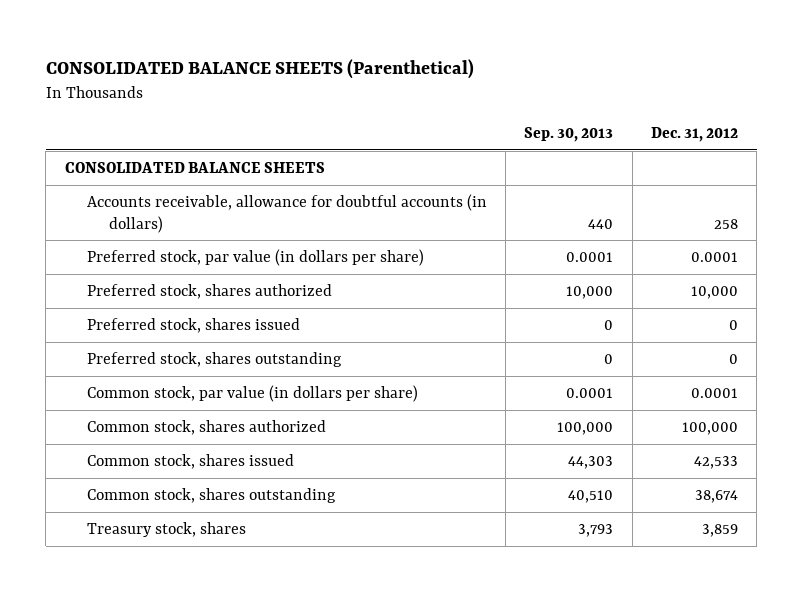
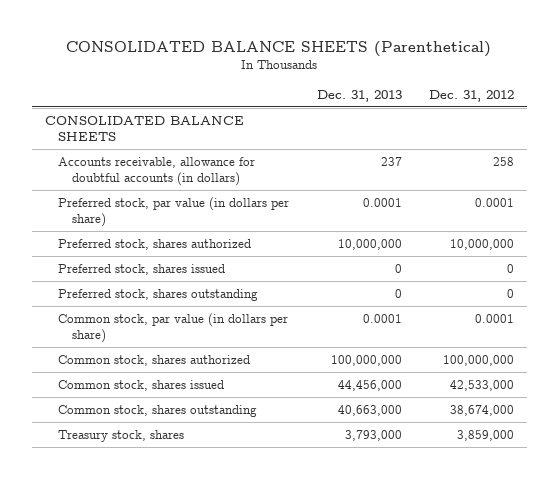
[524,127,614,143] Sep. 30, 2013 -> none
none -> [316,89,402,102] Dec. 31, 2013
[691,285,739,299] 10,000 -> [449,238,514,250] 10,000,000
[682,421,739,435] 100,000 -> [442,354,514,366] 100,000,000
[694,455,739,469] 42,533 -> [449,379,514,391] 42,533,000
[695,489,739,503] 38,674 -> [449,404,514,416] 38,674,000
[702,523,739,537] 3,859 -> [456,429,514,441] 3,859,000

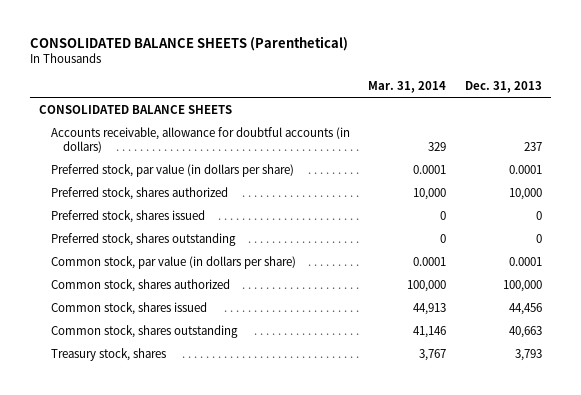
[428,89,514,102] Dec. 31, 2012 -> none
none -> [368,80,447,93] Mar. 31, 2014
[337,238,402,250] 10,000,000 -> [508,187,542,200] 10,000
[330,354,402,366] 100,000,000 -> [502,279,542,292] 100,000
[337,379,402,391] 44,456,000 -> [508,302,542,315] 44,456
[337,404,402,416] 40,663,000 -> [508,325,542,338] 40,663
[344,429,402,441] 3,793,000 -> [514,348,542,361] 3,793

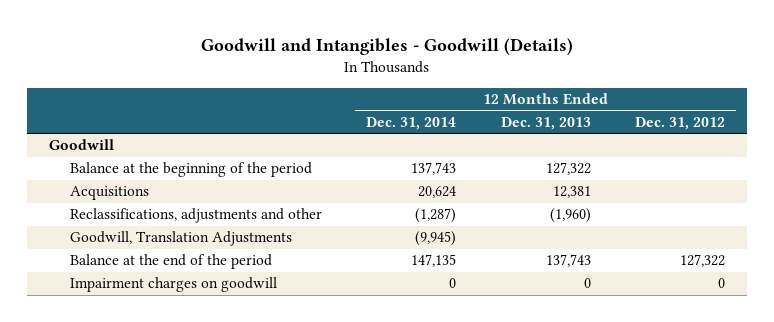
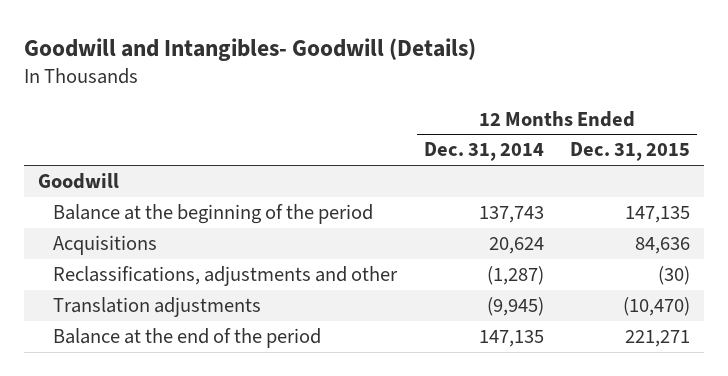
[201,38,574,56] Goodwill and Intangibles - Goodwill (Details) -> [24,37,477,61] Goodwill and Intangibles- Goodwill (Details)
[500,117,591,131] Dec. 31, 2013 -> none
[634,117,725,131] Dec. 31, 2012 -> none
none -> [570,142,691,162] Dec. 31, 2015
[70,231,293,247] Goodwill, Translation Adjustments -> [52,297,261,318] Translation adjustments
[70,277,278,293] Impairment charges on goodwill -> none

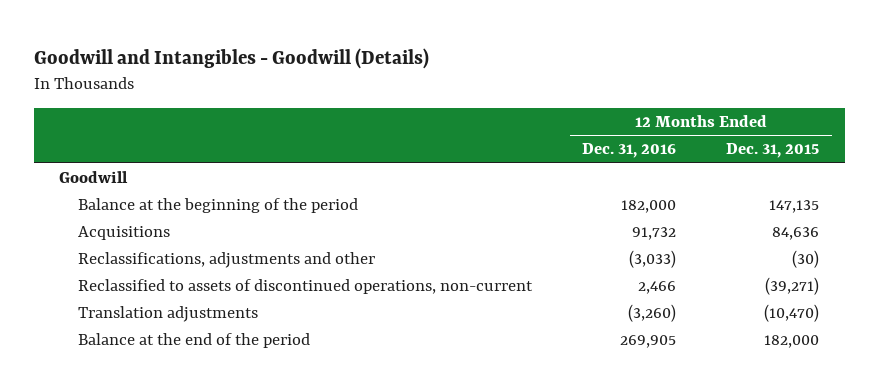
[24,37,477,61] Goodwill and Intangibles- Goodwill (Details) -> [34,47,430,69] Goodwill and Intangibles - Goodwill (Details)
[423,142,544,162] Dec. 31, 2014 -> none
none -> [582,143,677,159] Dec. 31, 2016
none -> [78,278,534,294] Reclassified to assets of discontinued operations, non-current
[625,330,691,348] 221,271 -> [764,334,820,348] 182,000

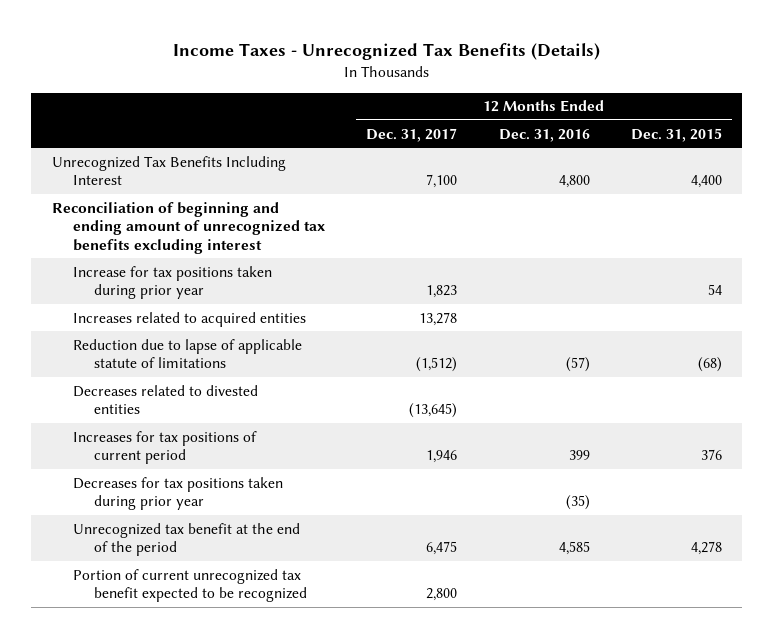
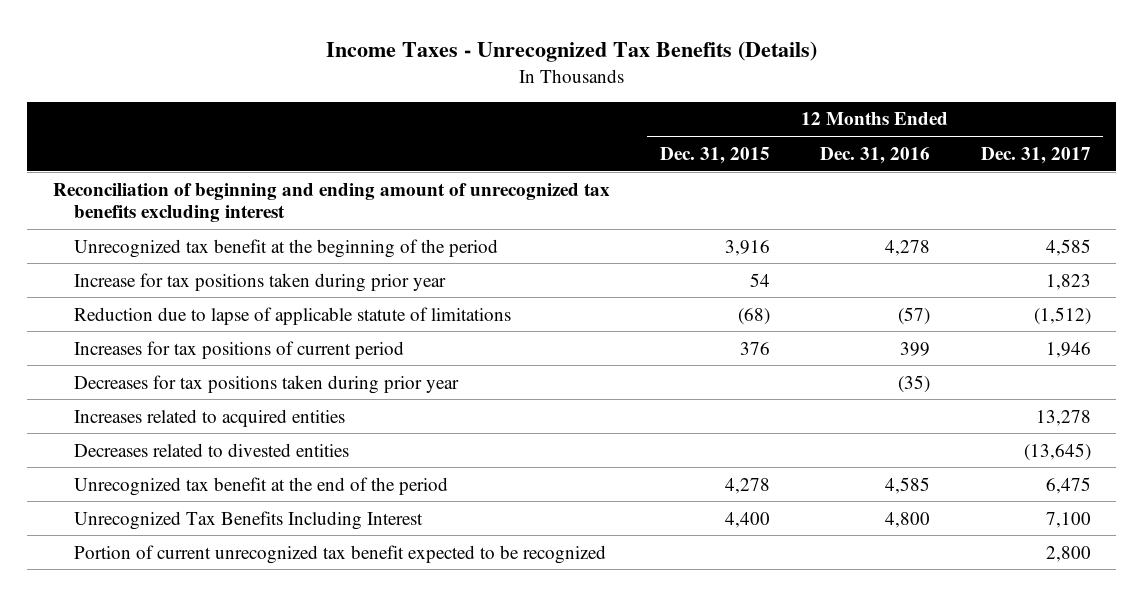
none -> [73,238,498,258] Unrecognized tax benefit at the beginning of the period
[72,311,306,327] Increases related to acquired entities -> [73,408,345,427] Increases related to acquired entities
[72,384,258,415] Decreases related to divested entities -> [73,442,349,457] Decreases related to divested entities
[51,155,286,186] Unrecognized Tax Benefits Including Interest -> [73,510,423,530] Unrecognized Tax Benefits Including Interest

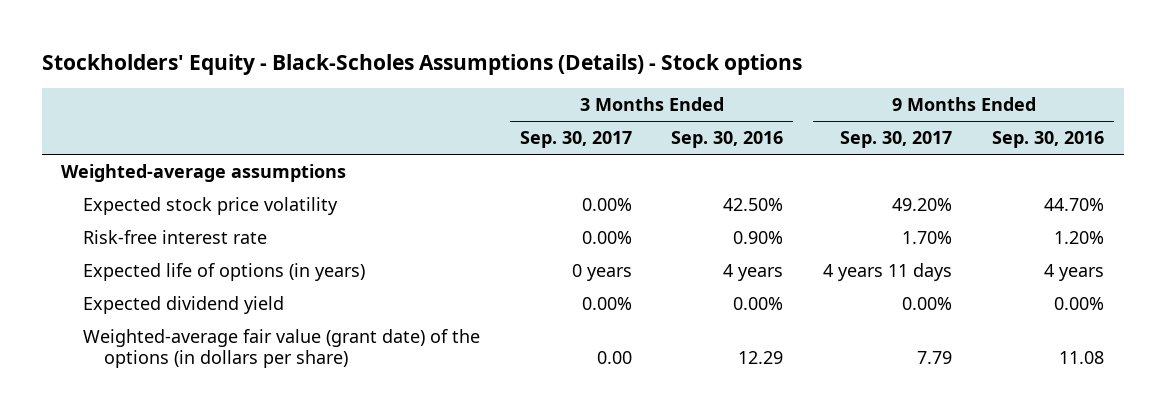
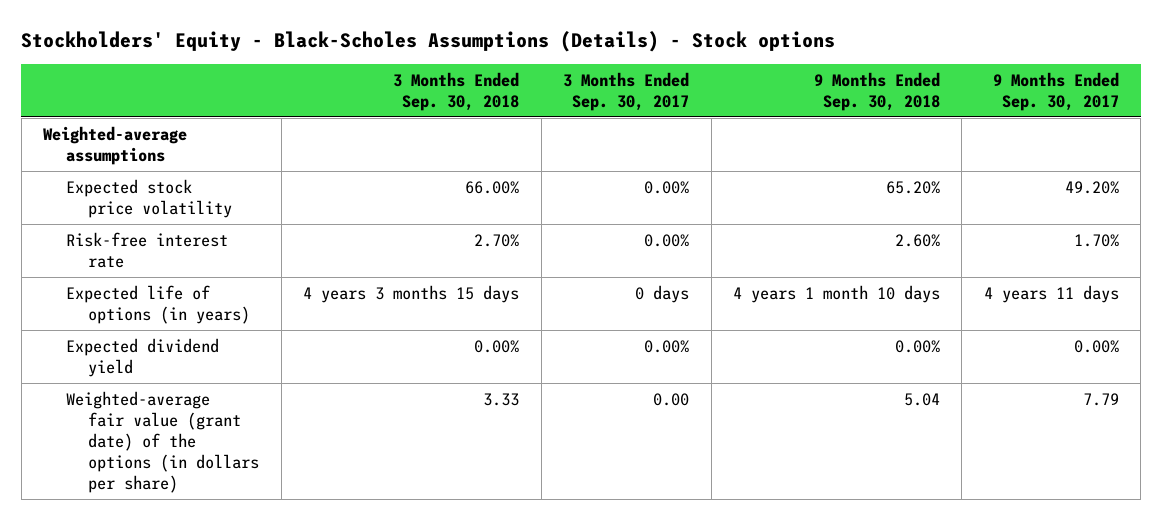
[671,131,784,149] Sep. 30, 2016 -> none
[991,131,1104,149] Sep. 30, 2016 -> none
none -> [393,71,520,111] 3 Months Ended Sep. 30, 2018
none -> [814,71,941,111] 9 Months Ended Sep. 30, 2018
[571,264,632,282] 0 years -> [635,284,690,303] 0 days

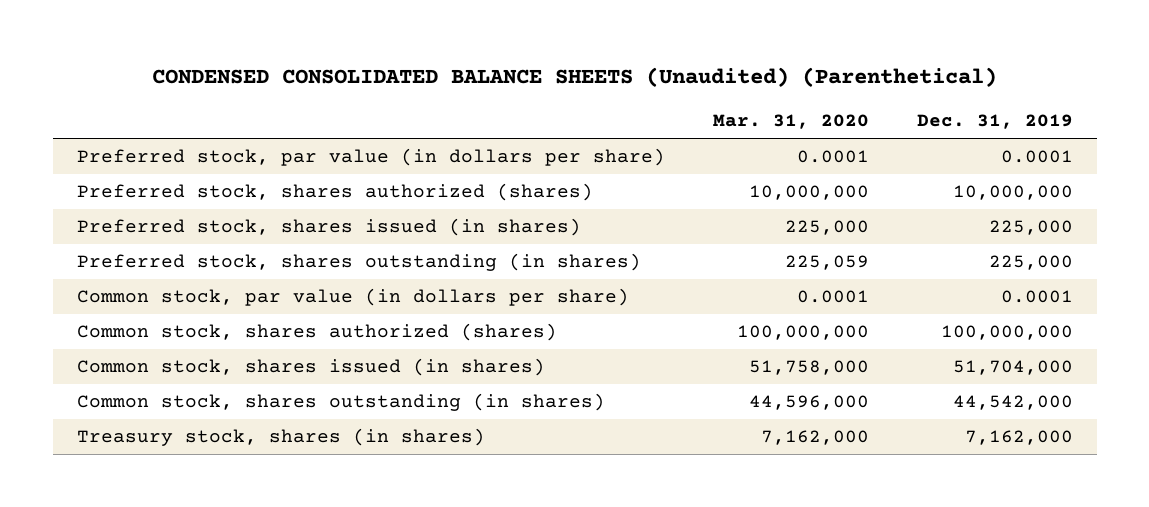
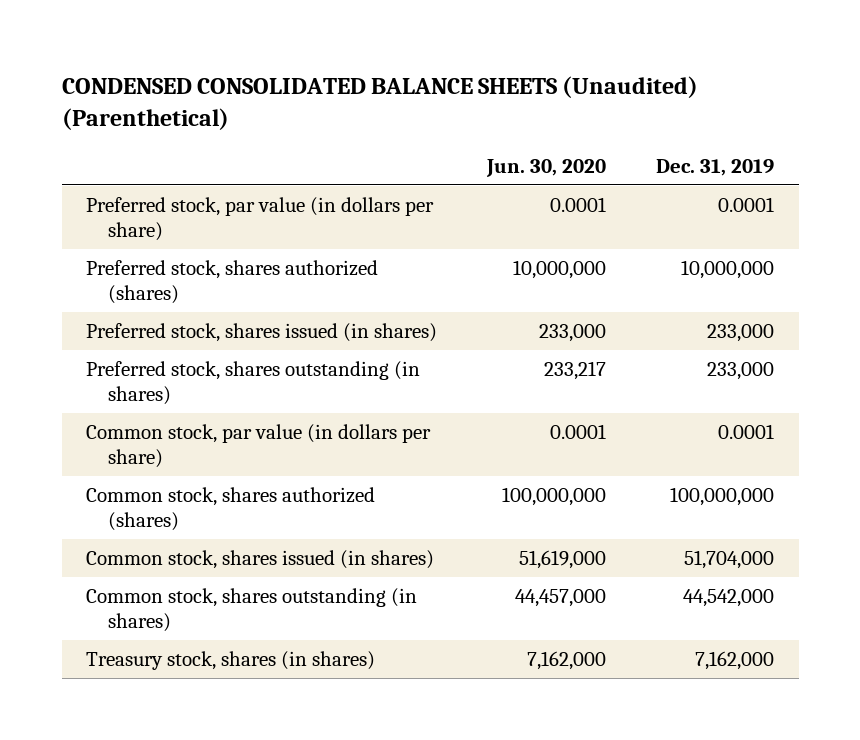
[712,114,869,130] Mar. 31, 2020 -> none
none -> [486,158,607,177] Jun. 30, 2020
[988,220,1073,236] 225,000 -> [706,324,774,343] 233,000
[988,255,1073,271] 225,000 -> [706,362,774,381] 233,000

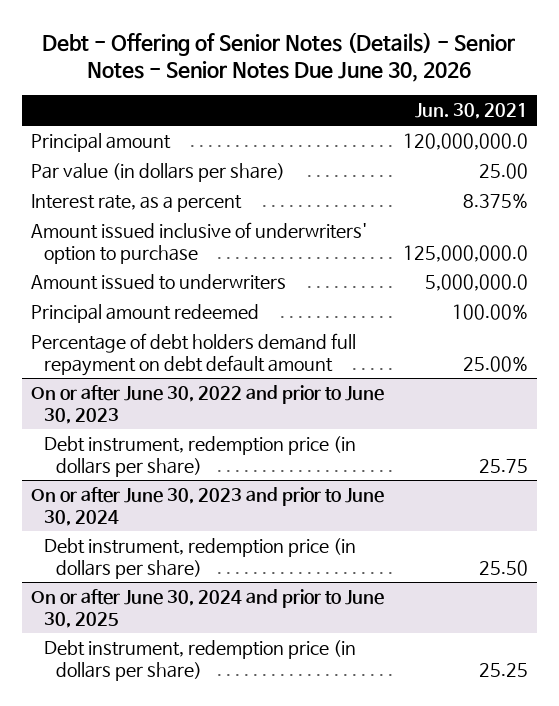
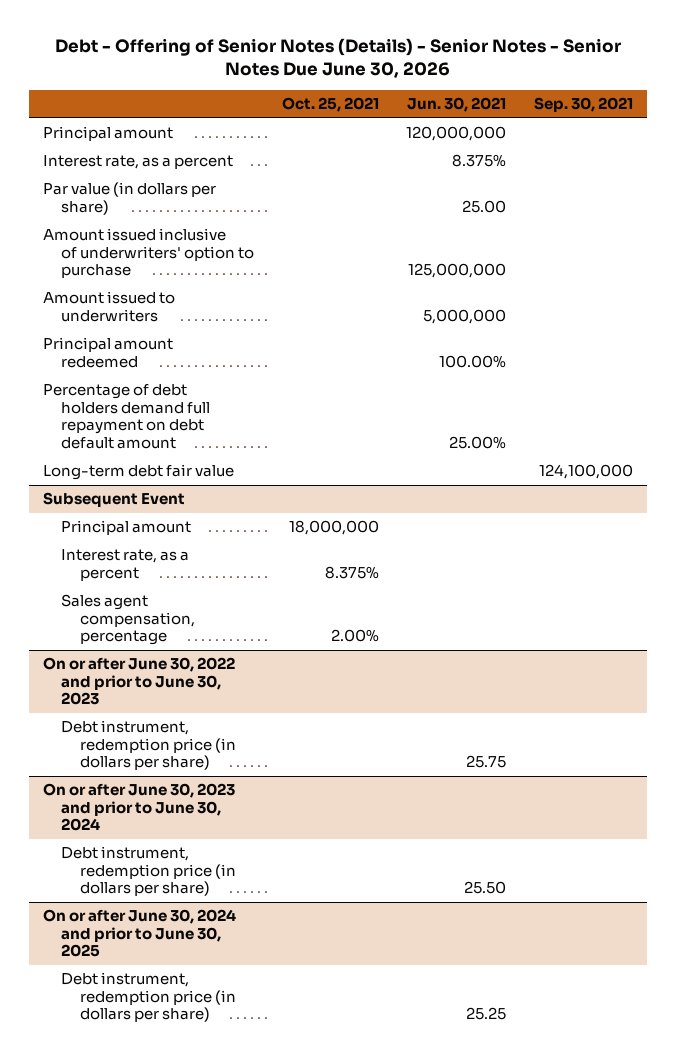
none -> [281,97,379,113] Oct. 25, 2021
none -> [533,97,633,113] Sep. 30, 2021
[402,133,528,151] 120,000,000.0 -> [406,126,507,142] 120,000,000
[31,163,286,183] Par value (in dollars per share) -> [42,182,216,215] Par value (in dollars per share)
[402,244,528,262] 125,000,000.0 -> [408,263,507,279] 125,000,000
[424,274,528,292] 5,000,000.0 -> [423,308,507,324] 5,000,000
none -> [42,464,234,481] Long-term debt fair value
none -> [42,492,185,508] Subsequent Event
none -> [61,520,192,536] Principal amount
none -> [61,549,190,581] Interest rate, as a percent
none -> [61,594,196,646] Sales agent compensation, percentage

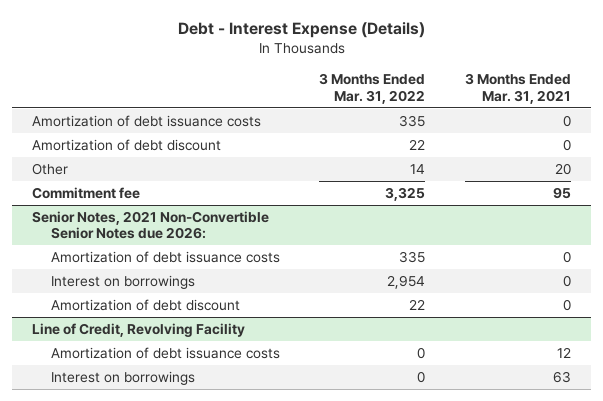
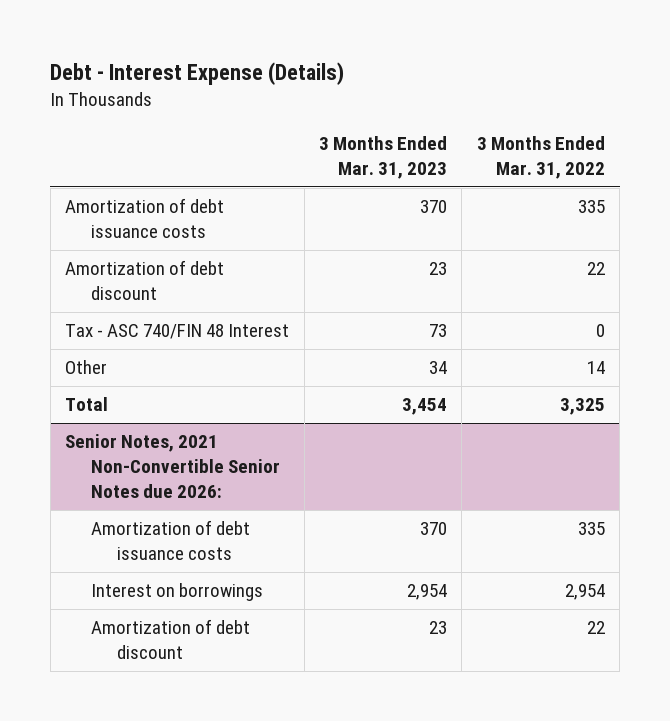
[464,73,571,104] 3 Months Ended Mar. 31, 2021 -> none
none -> [318,136,447,179] 3 Months Ended Mar. 31, 2023
none -> [65,324,290,340] Tax - ASC 740/FIN 48 Interest
[32,186,141,199] Commitment fee -> [65,397,109,412] Total
[32,322,246,337] Line of Credit, Revolving Facility -> none
[50,346,280,359] Amortization of debt issuance costs -> none
[50,370,195,385] Interest on borrowings -> none

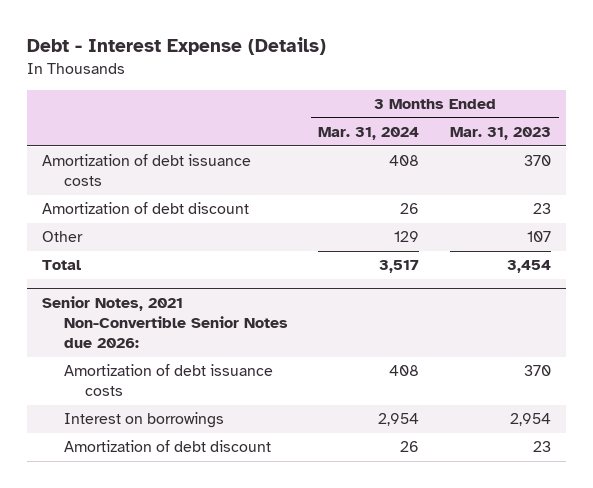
[476,136,605,179] 3 Months Ended Mar. 31, 2022 -> none
none -> [318,127,420,141] Mar. 31, 2024
[65,324,290,340] Tax - ASC 740/FIN 48 Interest -> none
[428,361,447,375] 34 -> [527,231,552,243] 107

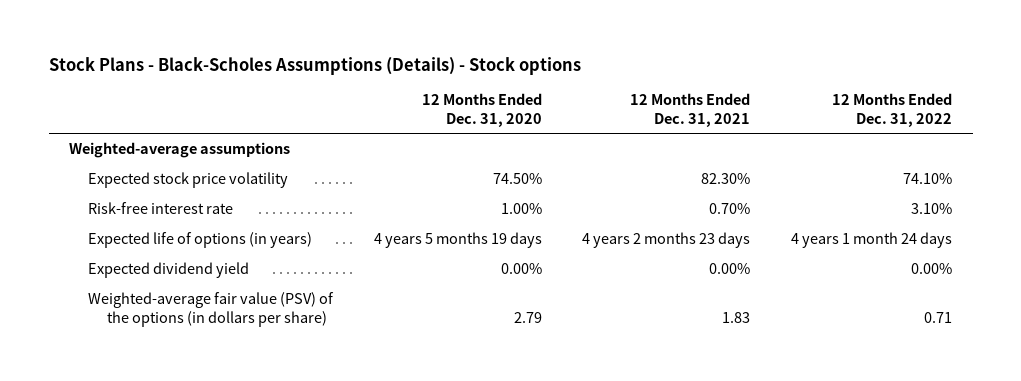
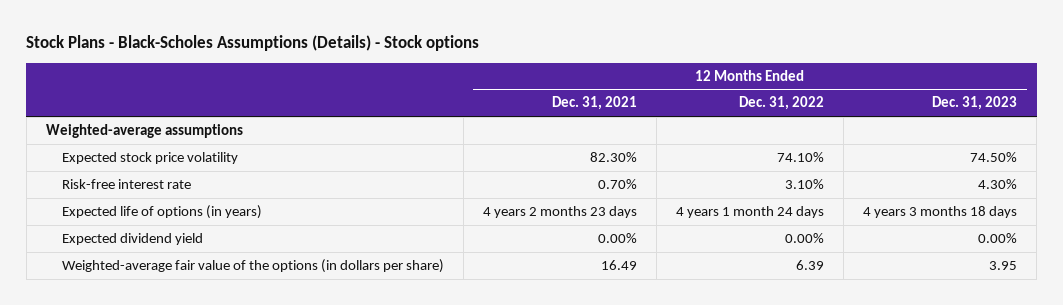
[421,93,542,127] 12 Months Ended Dec. 31, 2020 -> none
none -> [932,96,1018,111] Dec. 31, 2023
[88,292,335,327] Weighted-average fair value (PSV) of the options (in dollars per share) -> [61,258,444,273] Weighted-average fair value of the options (in dollars per share)
[722,311,751,323] 1.83 -> [600,259,637,270] 16.49
[924,311,953,323] 0.71 -> [796,259,825,270] 6.39

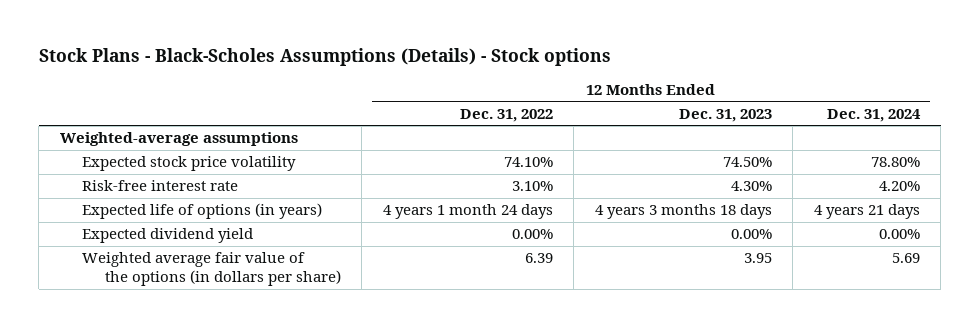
[551,96,637,111] Dec. 31, 2021 -> none
none -> [826,108,921,122] Dec. 31, 2024
[61,258,444,273] Weighted-average fair value of the options (in dollars per share) -> [82,252,341,287] Weighted average fair value of the options (in dollars per share)

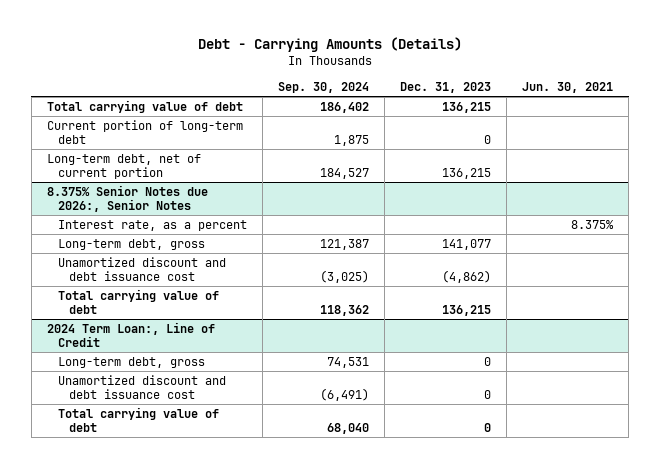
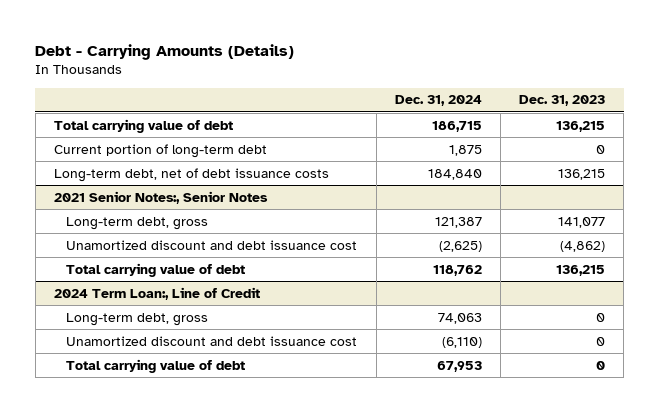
[278,81,370,93] Sep. 30, 2024 -> none
[522,81,614,93] Jun. 30, 2021 -> none
none -> [394,95,482,107] Dec. 31, 2024
[46,184,208,212] 8.375% Senior Notes due 2026:, Senior Notes -> none
[58,219,248,231] Interest rate, as a percent -> none
[46,153,201,179] Long-term debt, net of current portion -> [54,167,330,182] Long-term debt, net of debt issuance costs
none -> [54,190,269,204] 2021 Senior Notes:, Senior Notes

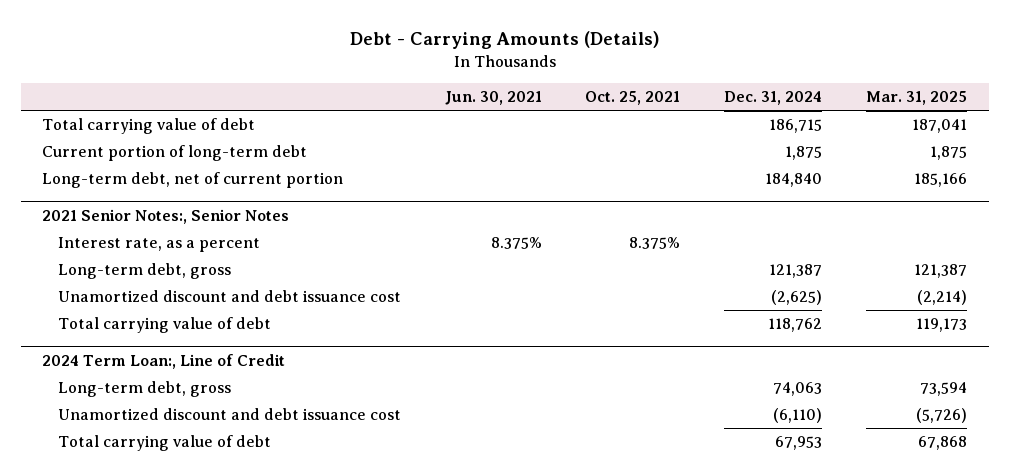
[519,95,606,107] Dec. 31, 2023 -> none
none -> [444,90,542,105] Jun. 30, 2021
none -> [585,90,681,105] Oct. 25, 2021
none -> [865,90,967,105] Mar. 31, 2025
[54,167,330,182] Long-term debt, net of debt issuance costs -> [42,172,344,189] Long-term debt, net of current portion
none -> [58,237,261,253] Interest rate, as a percent

